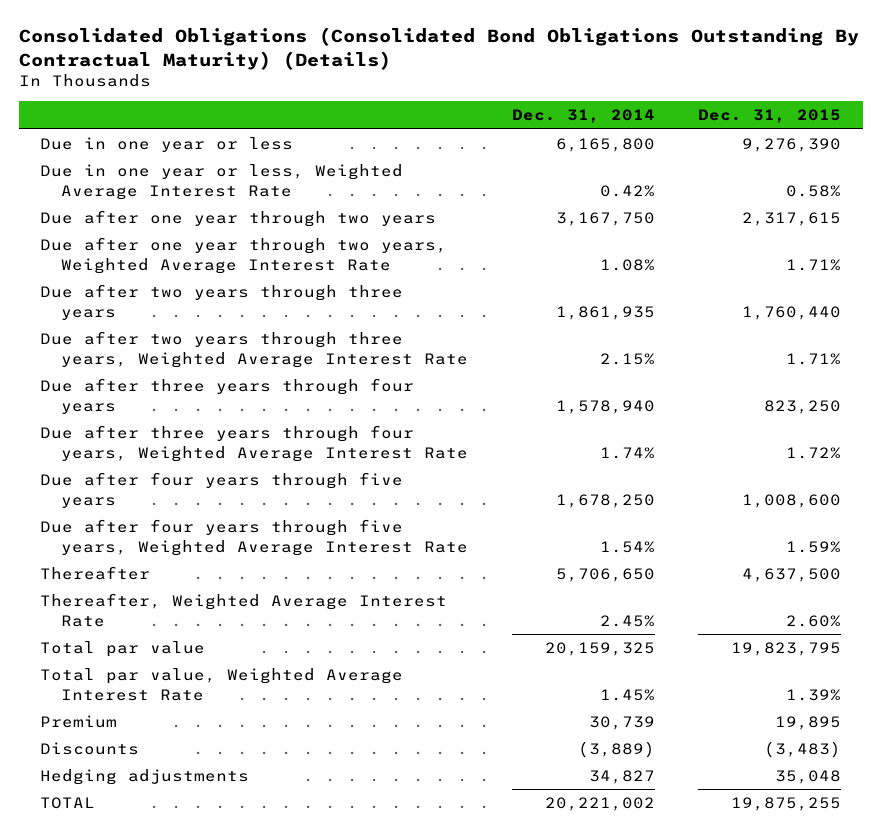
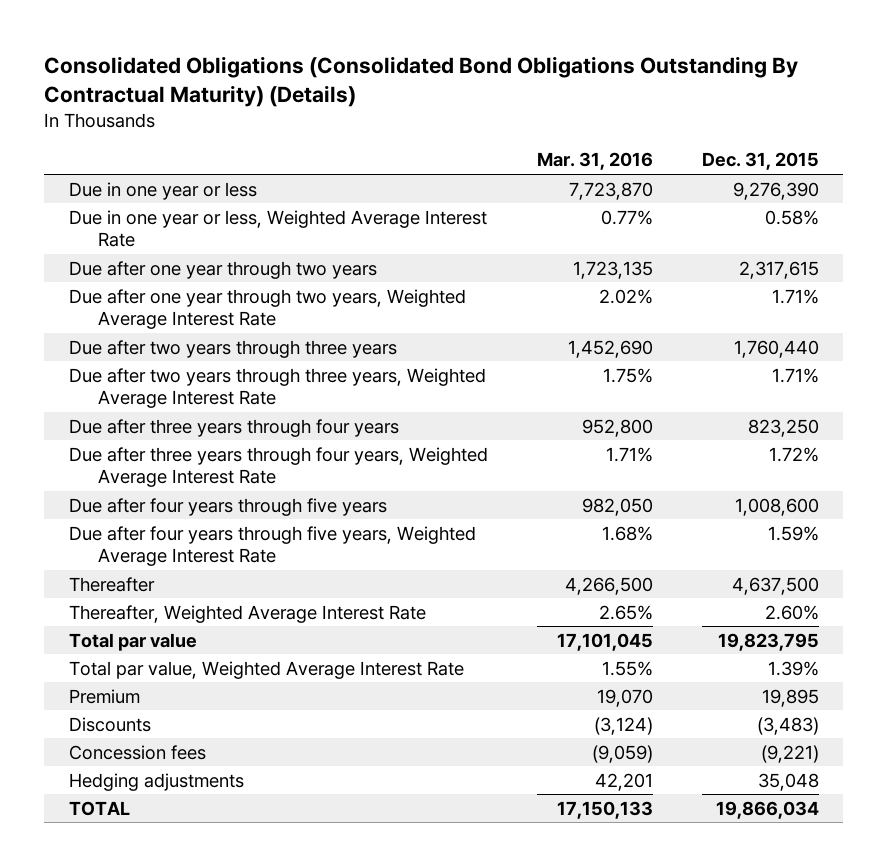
[511,109,655,124] Dec. 31, 2014 -> none
none -> [536,152,653,171] Mar. 31, 2016
none -> [68,744,206,760] Concession fees
[731,796,842,811] 19,875,255 -> [715,800,819,819] 19,866,034

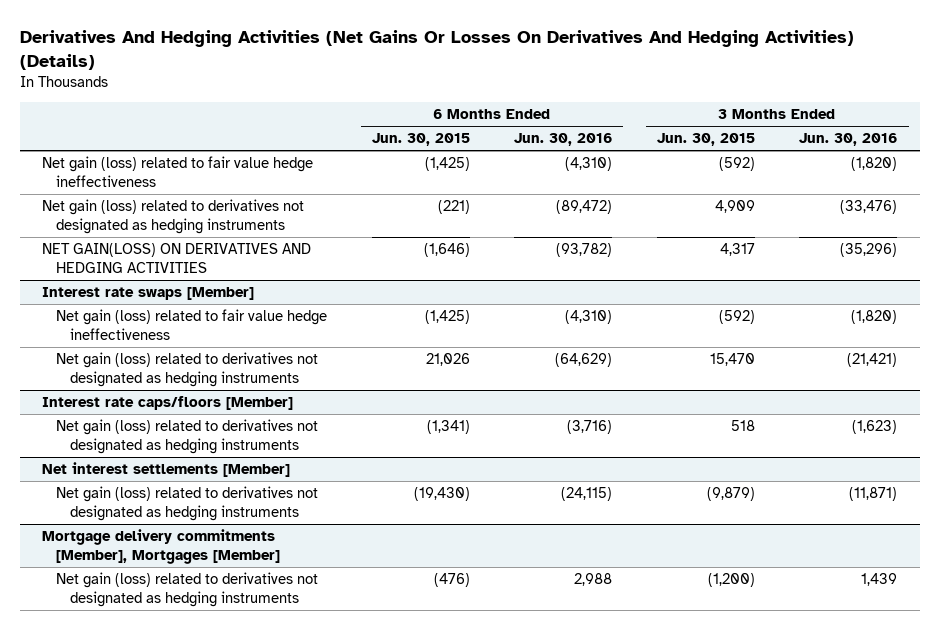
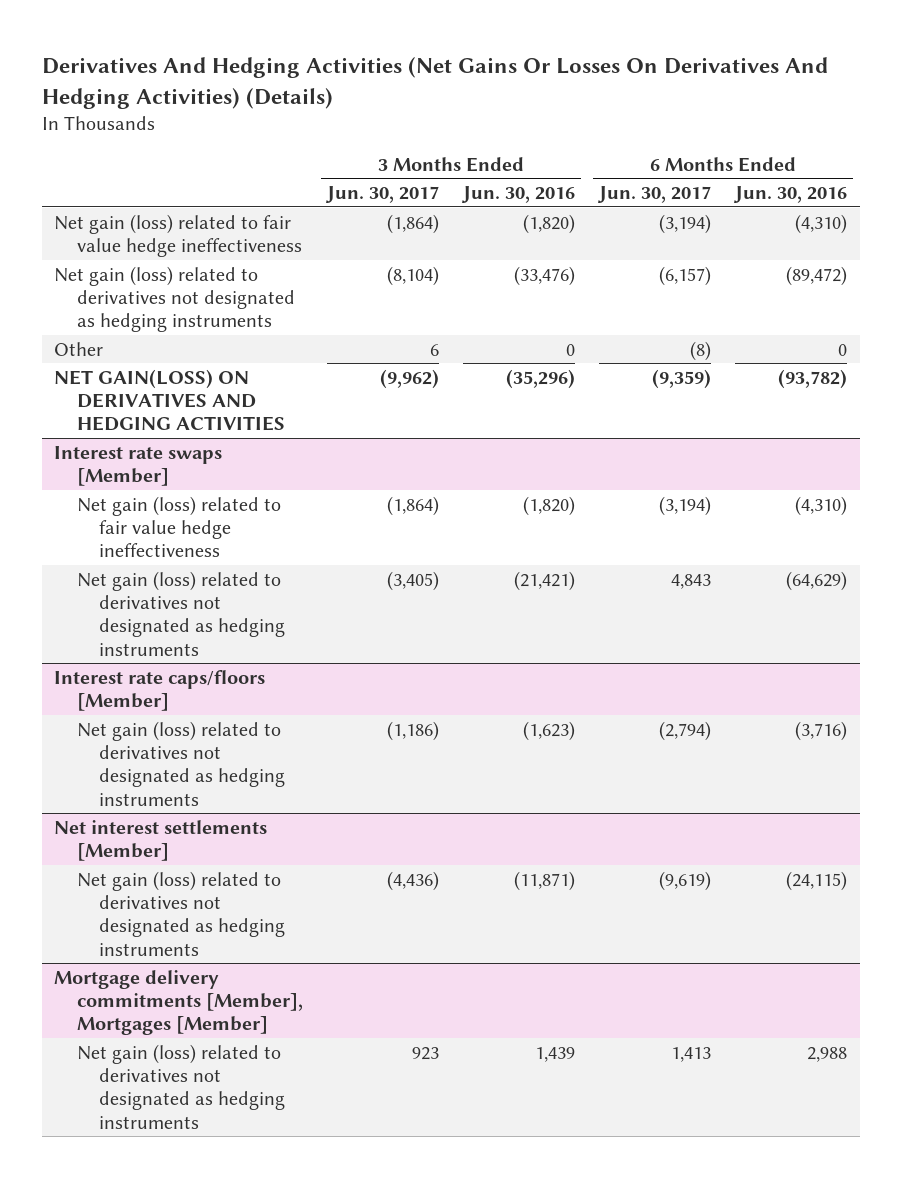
[371,133,470,147] Jun. 30, 2015 -> none
[656,133,755,147] Jun. 30, 2015 -> none
none -> [324,185,439,203] Jun. 30, 2017
none -> [597,185,712,203] Jun. 30, 2017
none -> [54,341,104,356] Other

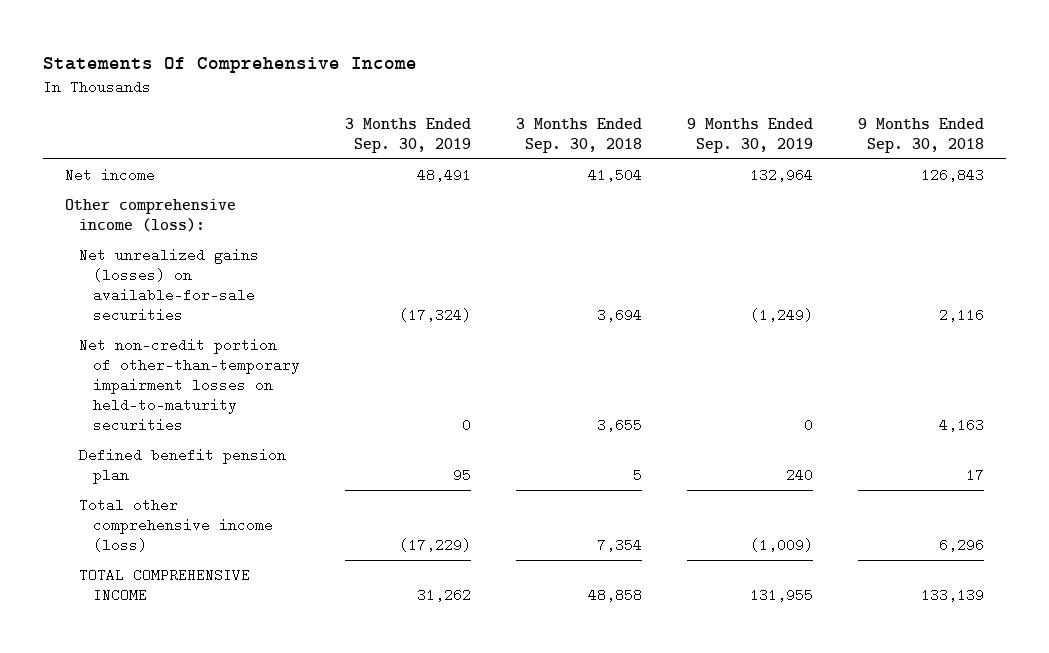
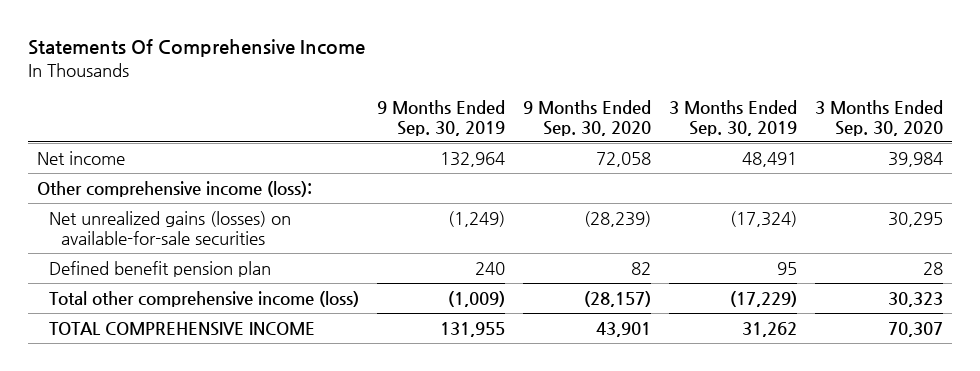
[515,117,642,153] 3 Months Ended Sep. 30, 2018 -> none
[857,117,984,153] 9 Months Ended Sep. 30, 2018 -> none
none -> [523,99,652,136] 9 Months Ended Sep. 30, 2020
none -> [815,99,944,136] 3 Months Ended Sep. 30, 2020
[79,338,301,432] Net non-credit portion of other-than-temporary impairment losses on held-to-maturity securities -> none

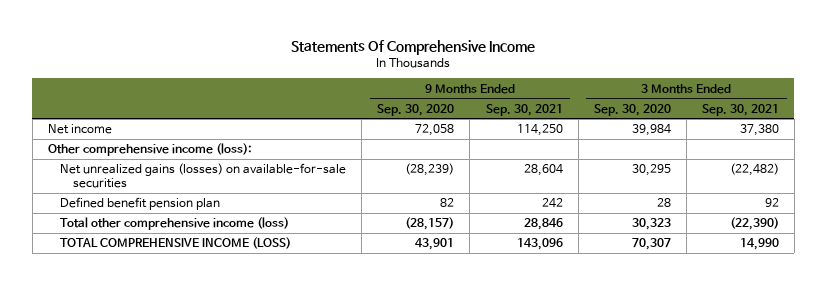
[376,99,505,136] 9 Months Ended Sep. 30, 2019 -> none
[669,99,798,136] 3 Months Ended Sep. 30, 2019 -> none
none -> [485,103,563,116] Sep. 30, 2021
none -> [701,103,779,116] Sep. 30, 2021
[48,321,315,336] TOTAL COMPREHENSIVE INCOME -> [60,237,292,250] TOTAL COMPREHENSIVE INCOME (LOSS)

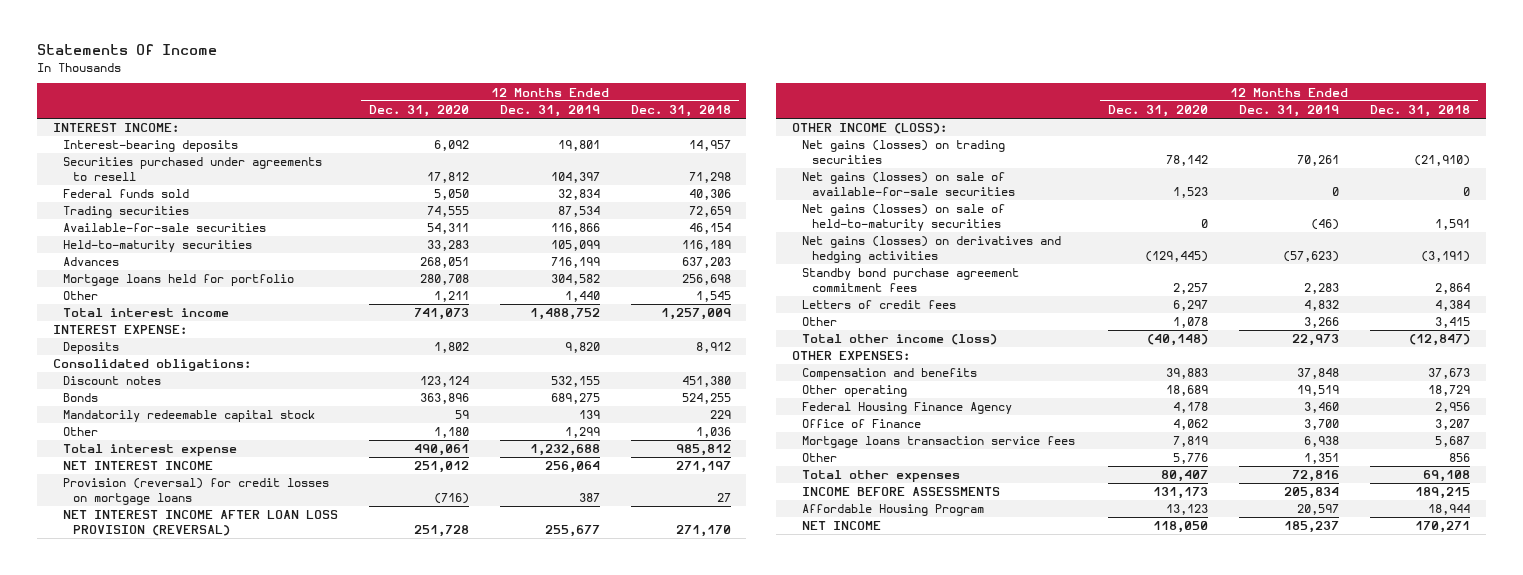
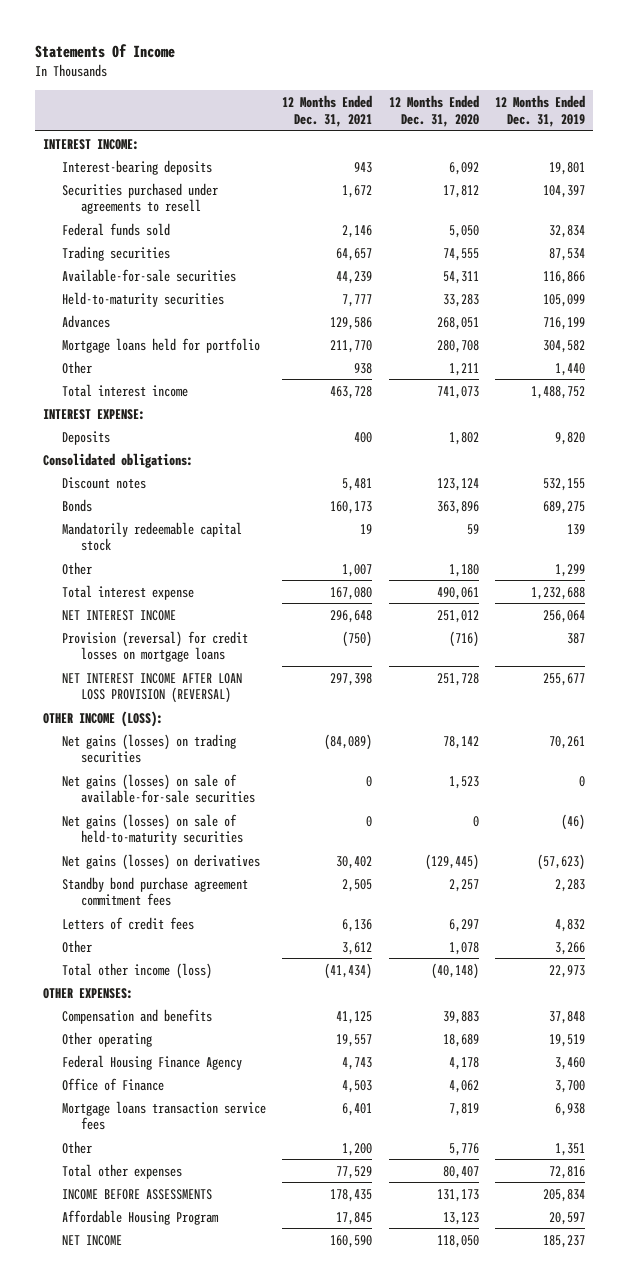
[630,105,731,118] Dec. 31, 2018 -> none
none -> [282,94,373,127] 12 Months Ended Dec. 31, 2021
[801,236,1061,263] Net gains (losses) on derivatives and hedging activities -> [62,853,261,870] Net gains (losses) on derivatives

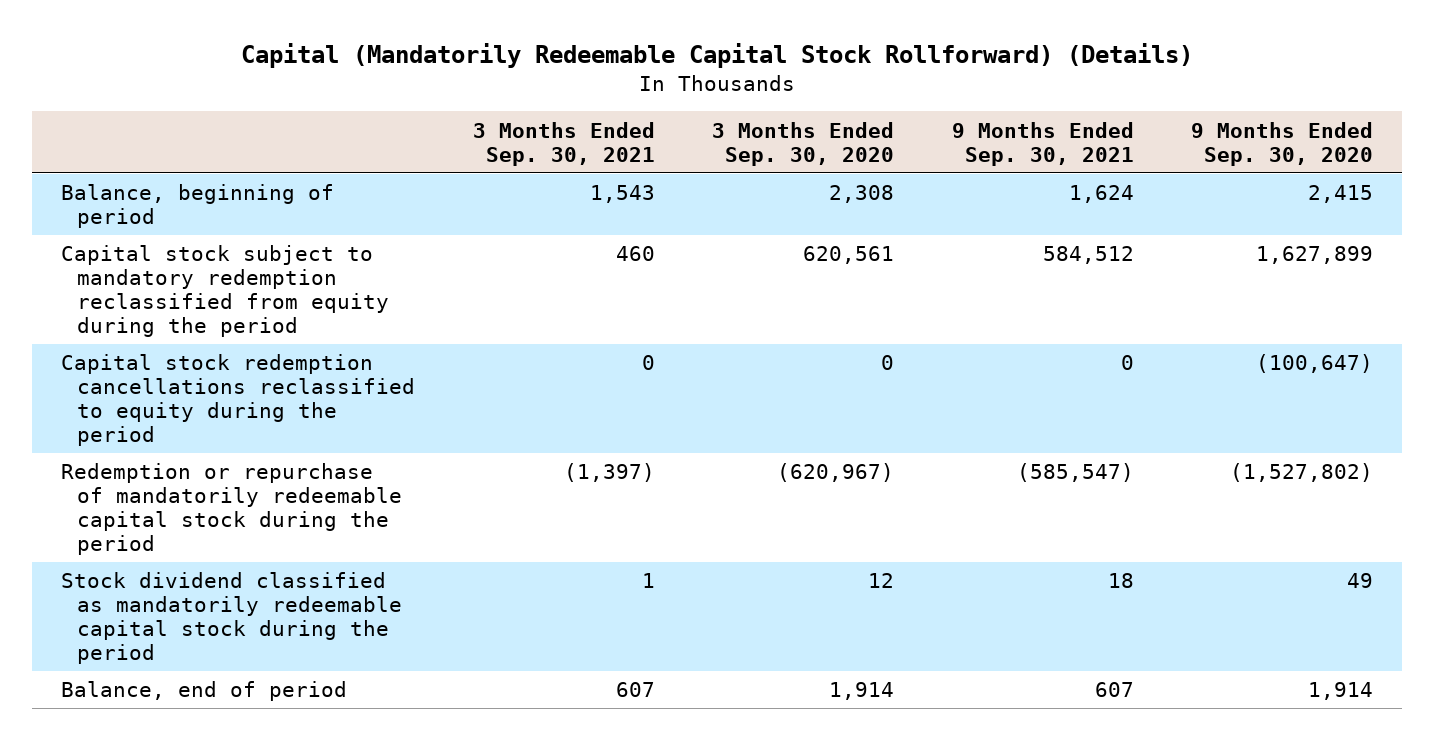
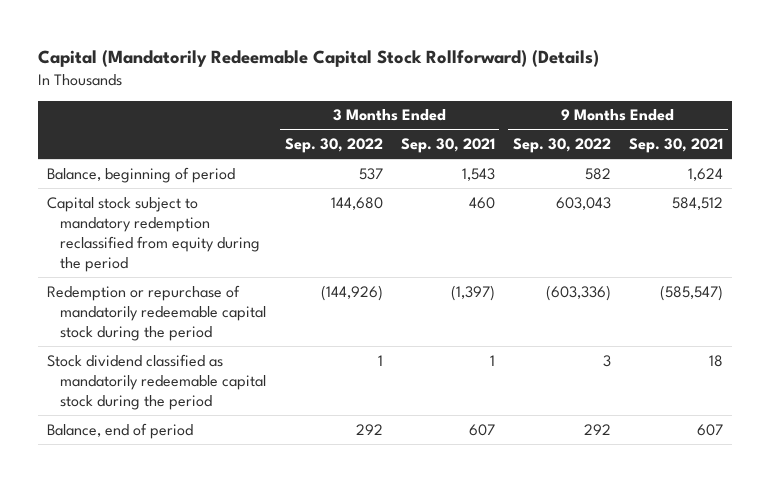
[712,121,895,166] 3 Months Ended Sep. 30, 2020 -> none
[1191,121,1374,166] 9 Months Ended Sep. 30, 2020 -> none
none -> [284,138,383,154] Sep. 30, 2022
none -> [512,138,611,154] Sep. 30, 2022
[60,354,416,447] Capital stock redemption cancellations reclassified to equity during the period -> none

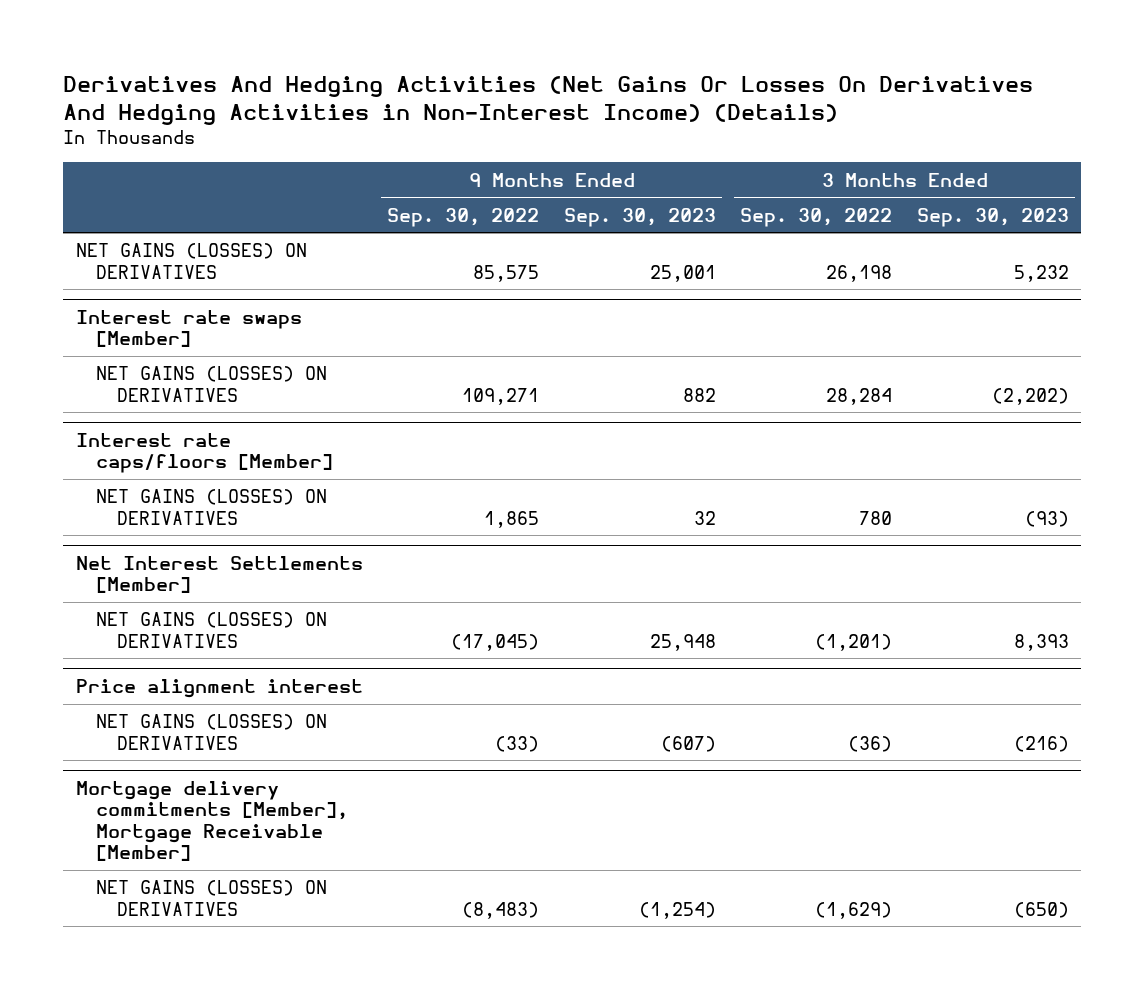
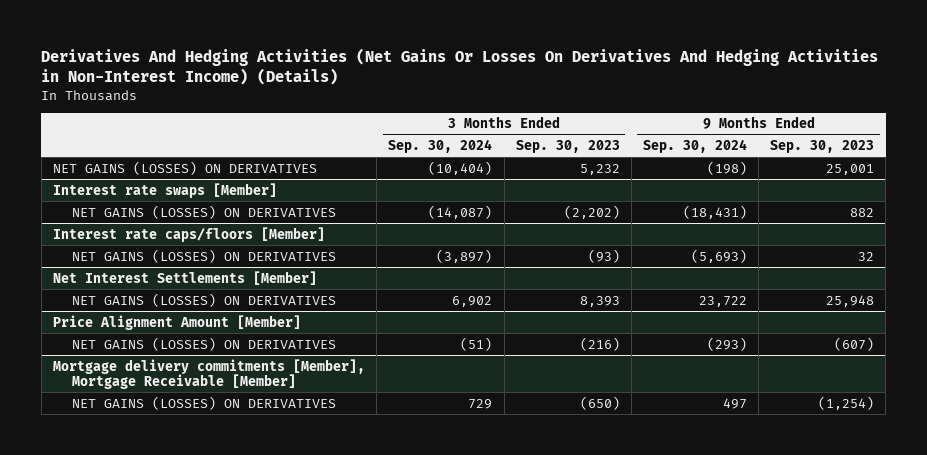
[387,207,540,227] Sep. 30, 2022 -> none
[740,207,893,227] Sep. 30, 2022 -> none
none -> [388,139,493,154] Sep. 30, 2024
none -> [642,139,747,154] Sep. 30, 2024
[75,678,363,698] Price alignment interest -> [53,314,302,330] Price Alignment Amount [Member]

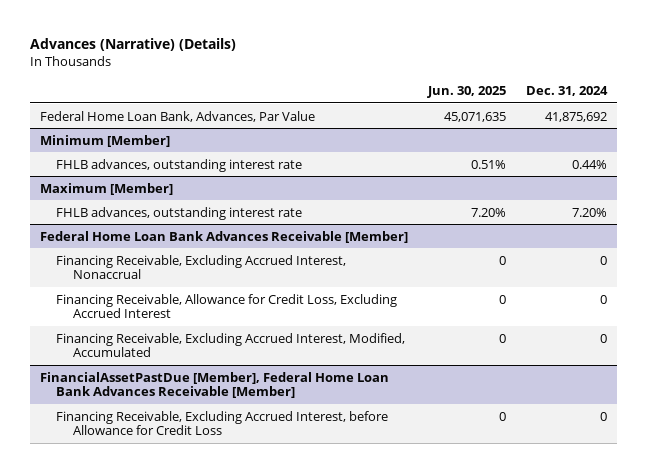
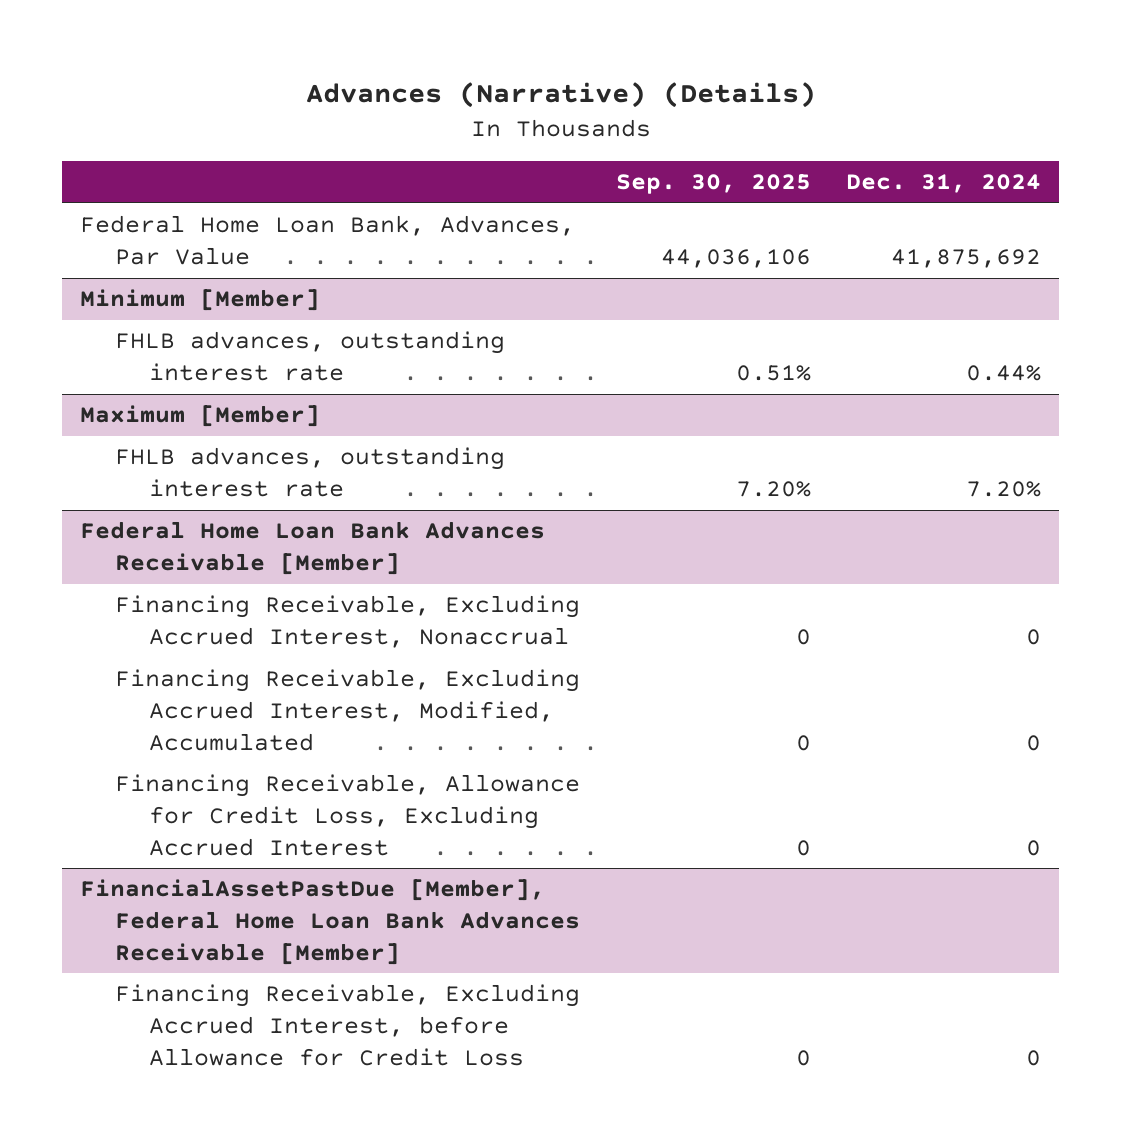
[427,85,507,98] Jun. 30, 2025 -> none
none -> [615,174,811,195] Sep. 30, 2025
[56,293,398,319] Financing Receivable, Allowance for Credit Loss, Excluding Accrued Interest -> [114,774,580,856] Financing Receivable, Allowance for Credit Loss, Excluding Accrued Interest

